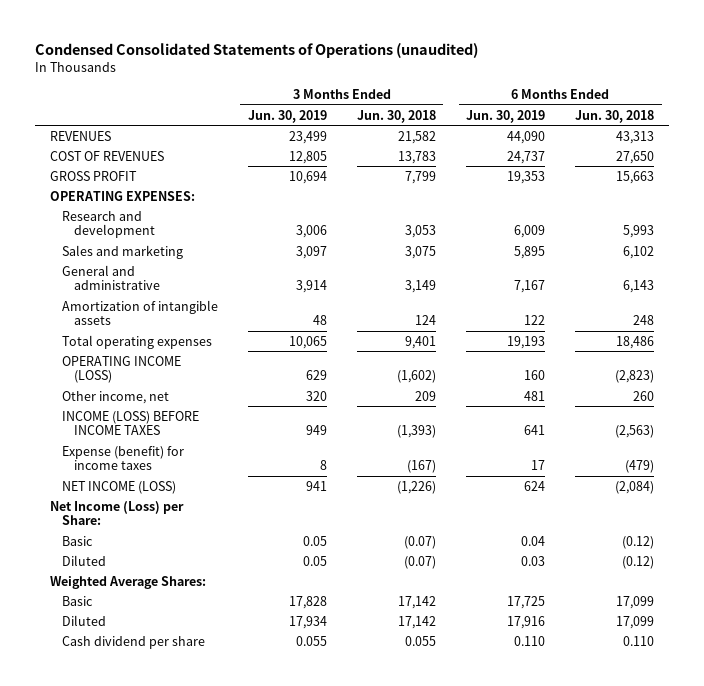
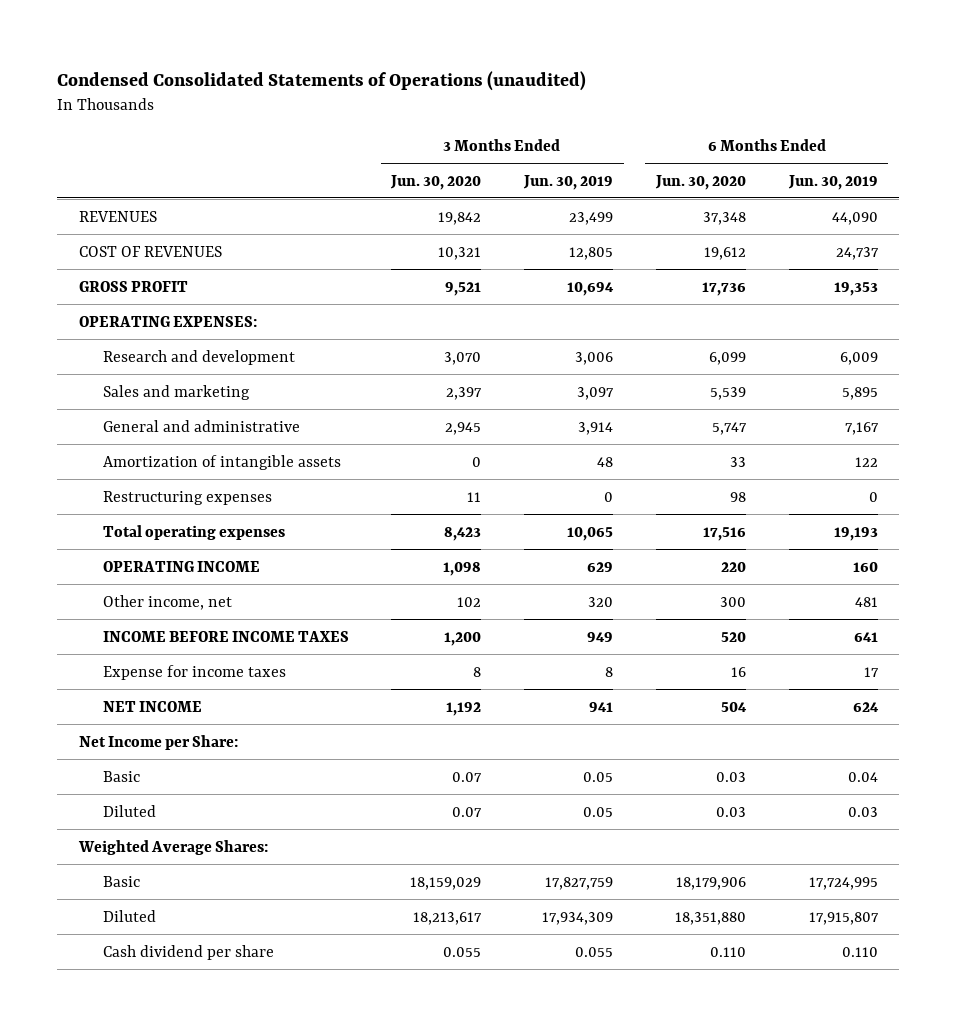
[356,109,436,123] Jun. 30, 2018 -> none
[575,109,655,123] Jun. 30, 2018 -> none
none -> [390,174,482,190] Jun. 30, 2020
none -> [654,174,746,190] Jun. 30, 2020
none -> [102,490,272,505] Restructuring expenses
[61,355,181,384] OPERATING INCOME (LOSS) -> [102,560,260,572] OPERATING INCOME
[61,410,199,436] INCOME (LOSS) BEFORE INCOME TAXES -> [102,630,349,642] INCOME BEFORE INCOME TAXES
[61,445,184,471] Expense (benefit) for income taxes -> [102,664,286,680] Expense for income taxes
[61,480,176,494] NET INCOME (LOSS) -> [102,700,202,712] NET INCOME
[50,500,185,526] Net Income (Loss) per Share: -> [78,734,238,750] Net Income per Share:
[288,595,327,609] 17,828 -> [545,876,614,890] 17,827,759
[507,595,546,609] 17,725 -> [808,876,878,890] 17,724,995
[288,615,327,629] 17,934 -> [542,911,614,925] 17,934,309
[507,615,546,629] 17,916 -> [808,911,879,925] 17,915,807

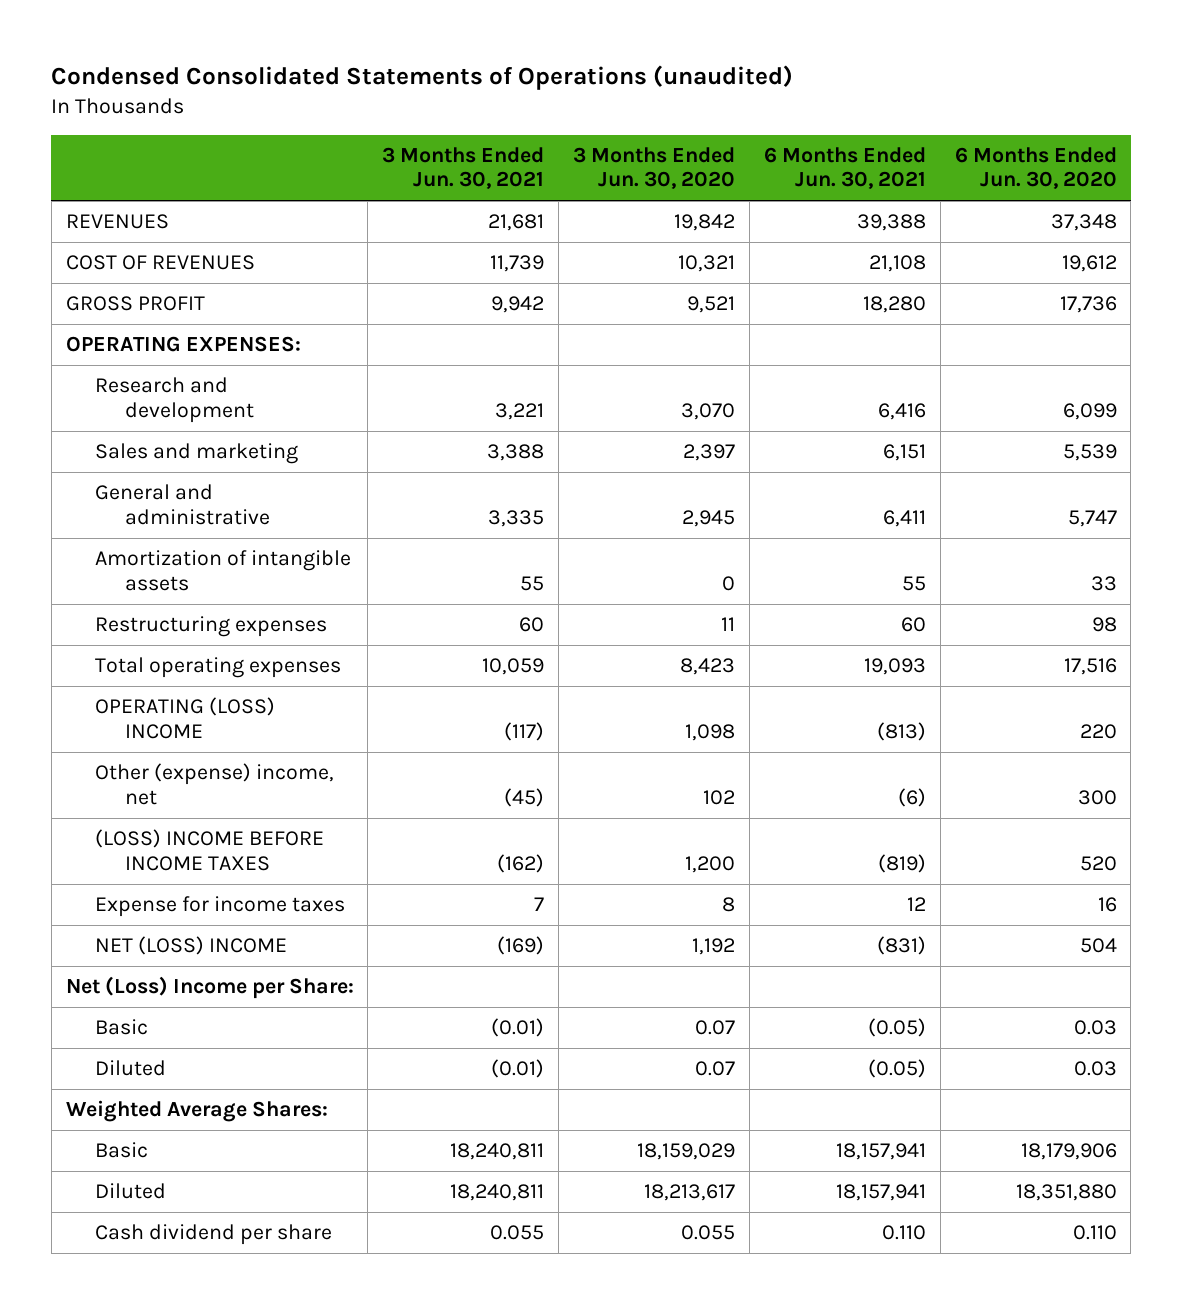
[523,174,614,190] Jun. 30, 2019 -> none
[787,174,878,190] Jun. 30, 2019 -> none
none -> [382,146,545,190] 3 Months Ended Jun. 30, 2021
none -> [763,146,926,190] 6 Months Ended Jun. 30, 2021
[102,560,260,572] OPERATING INCOME -> [95,697,276,739] OPERATING (LOSS) INCOME
[102,594,232,610] Other income, net -> [95,763,335,805] Other (expense) income, net
[102,630,349,642] INCOME BEFORE INCOME TAXES -> [95,829,325,871] (LOSS) INCOME BEFORE INCOME TAXES
[102,700,202,712] NET INCOME -> [95,936,288,956] NET (LOSS) INCOME
[78,734,238,750] Net Income per Share: -> [65,976,354,1000] Net (Loss) Income per Share:

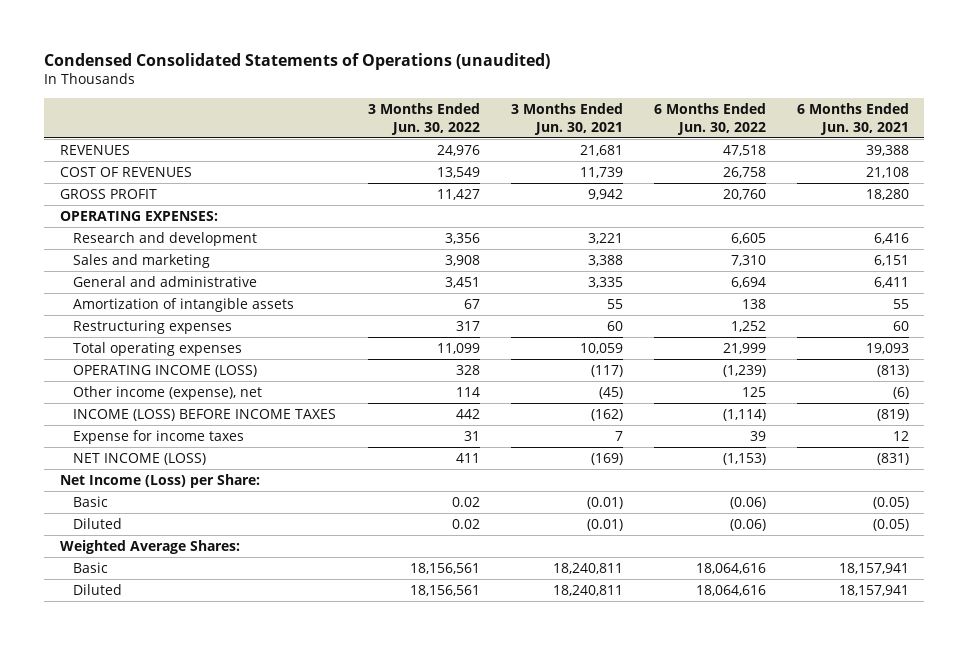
[573,146,736,190] 3 Months Ended Jun. 30, 2020 -> none
[954,146,1117,190] 6 Months Ended Jun. 30, 2020 -> none
none -> [367,103,480,135] 3 Months Ended Jun. 30, 2022
none -> [653,103,766,135] 6 Months Ended Jun. 30, 2022
[95,697,276,739] OPERATING (LOSS) INCOME -> [73,364,258,377] OPERATING INCOME (LOSS)
[95,763,335,805] Other (expense) income, net -> [73,385,263,400] Other income (expense), net
[95,829,325,871] (LOSS) INCOME BEFORE INCOME TAXES -> [73,408,337,421] INCOME (LOSS) BEFORE INCOME TAXES
[95,936,288,956] NET (LOSS) INCOME -> [73,452,207,465] NET INCOME (LOSS)
[65,976,354,1000] Net (Loss) Income per Share: -> [59,473,260,488] Net Income (Loss) per Share:
[95,1224,333,1246] Cash dividend per share -> none

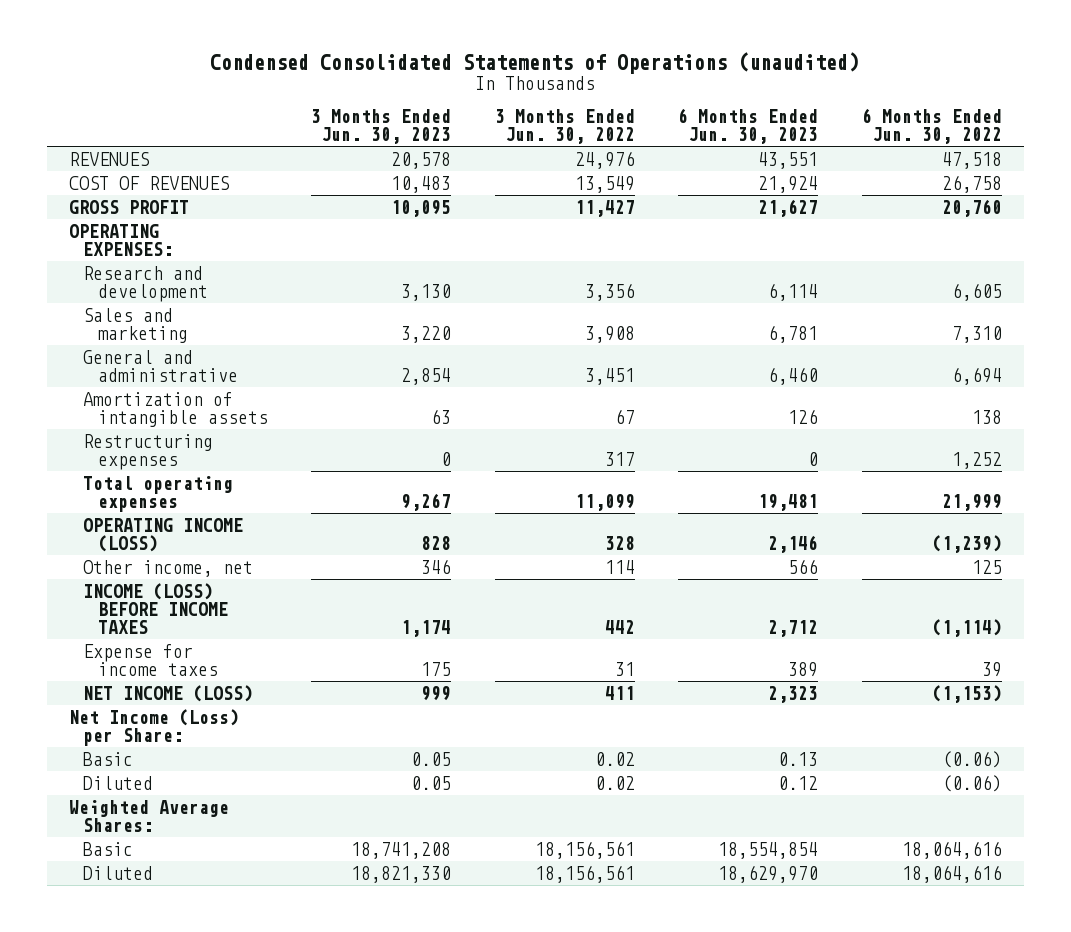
[510,103,623,135] 3 Months Ended Jun. 30, 2021 -> none
[796,103,909,135] 6 Months Ended Jun. 30, 2021 -> none
none -> [311,108,452,145] 3 Months Ended Jun. 30, 2023
none -> [678,107,819,145] 6 Months Ended Jun. 30, 2023
[73,385,263,400] Other income (expense), net -> [83,559,254,577] Other income, net

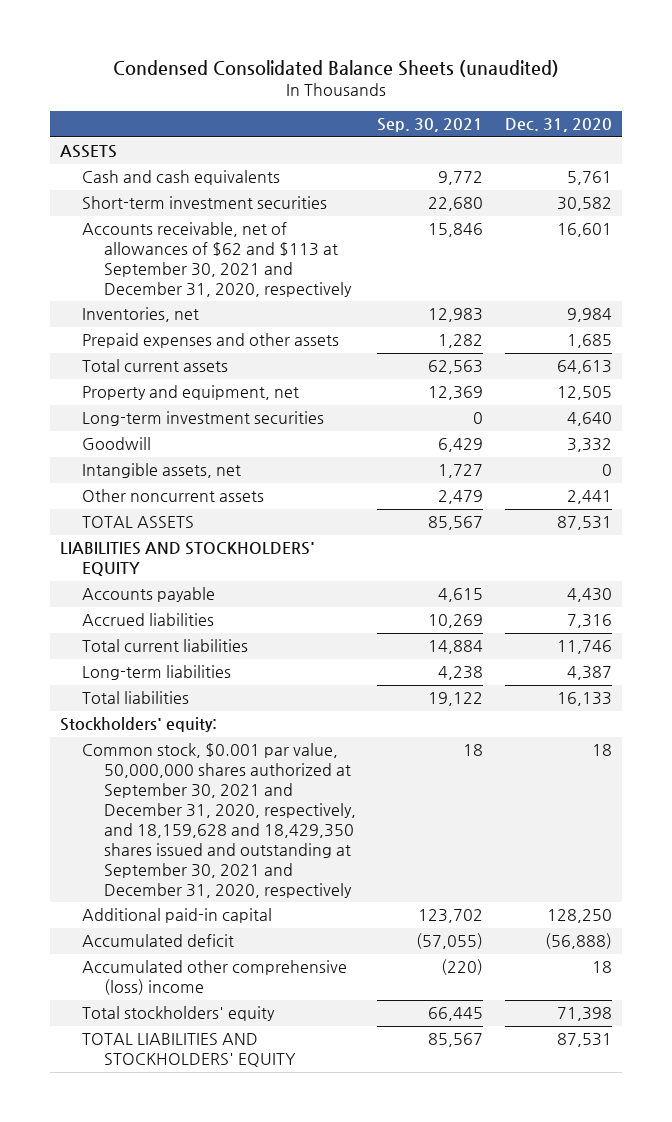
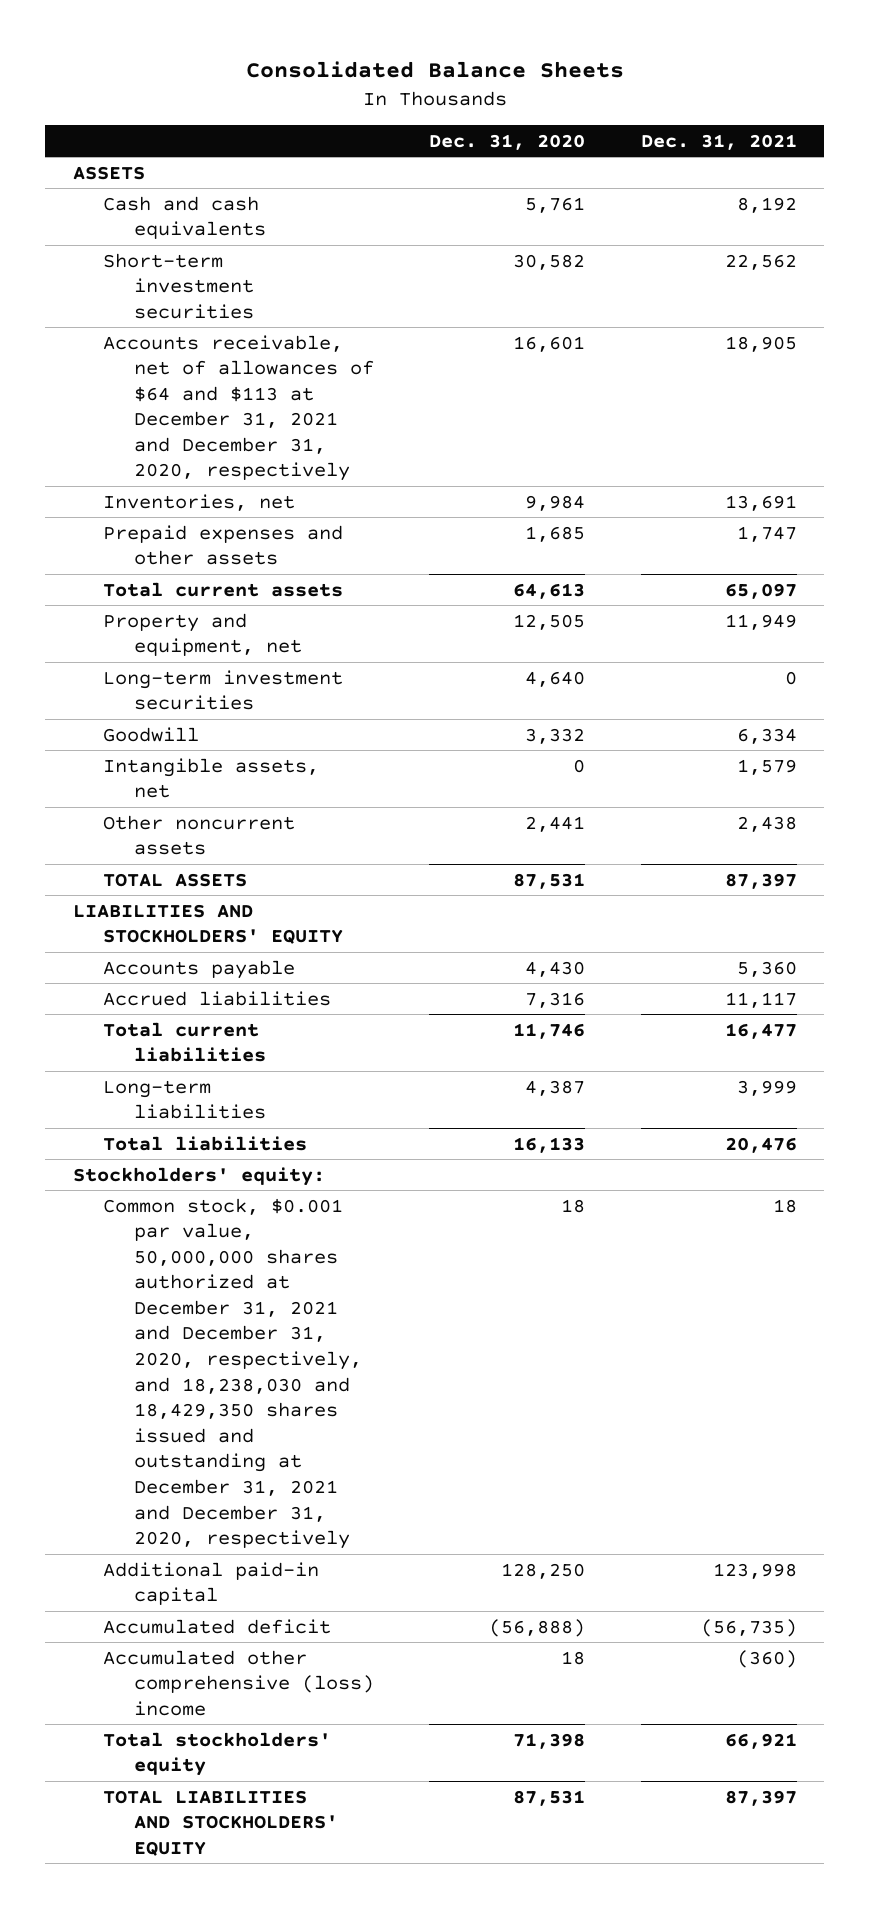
[112,60,559,78] Condensed Consolidated Balance Sheets (unaudited) -> [245,60,624,78] Consolidated Balance Sheets
[377,118,484,133] Sep. 30, 2021 -> none
none -> [640,133,797,150] Dec. 31, 2021
[82,222,353,298] Accounts receivable, net of allowances of $62 and $113 at September 30, 2021 and December 31, 2020, respectively -> [103,334,375,482] Accounts receivable, net of allowances of $64 and $113 at December 31, 2021 and December 31, 2020, respectively
[82,743,357,898] Common stock, $0.001 par value, 50,000,000 shares authorized at September 30, 2021 and December 31, 2020, respectively, and 18,159,628 and 18,429,350 shares issued and outstanding at September 30, 2021 and December 31, 2020, respectively -> [103,1197,363,1550] Common stock, $0.001 par value, 50,000,000 shares authorized at December 31, 2021 and December 31, 2020, respectively, and 18,238,030 and 18,429,350 shares issued and outstanding at December 31, 2021 and December 31, 2020, respectively

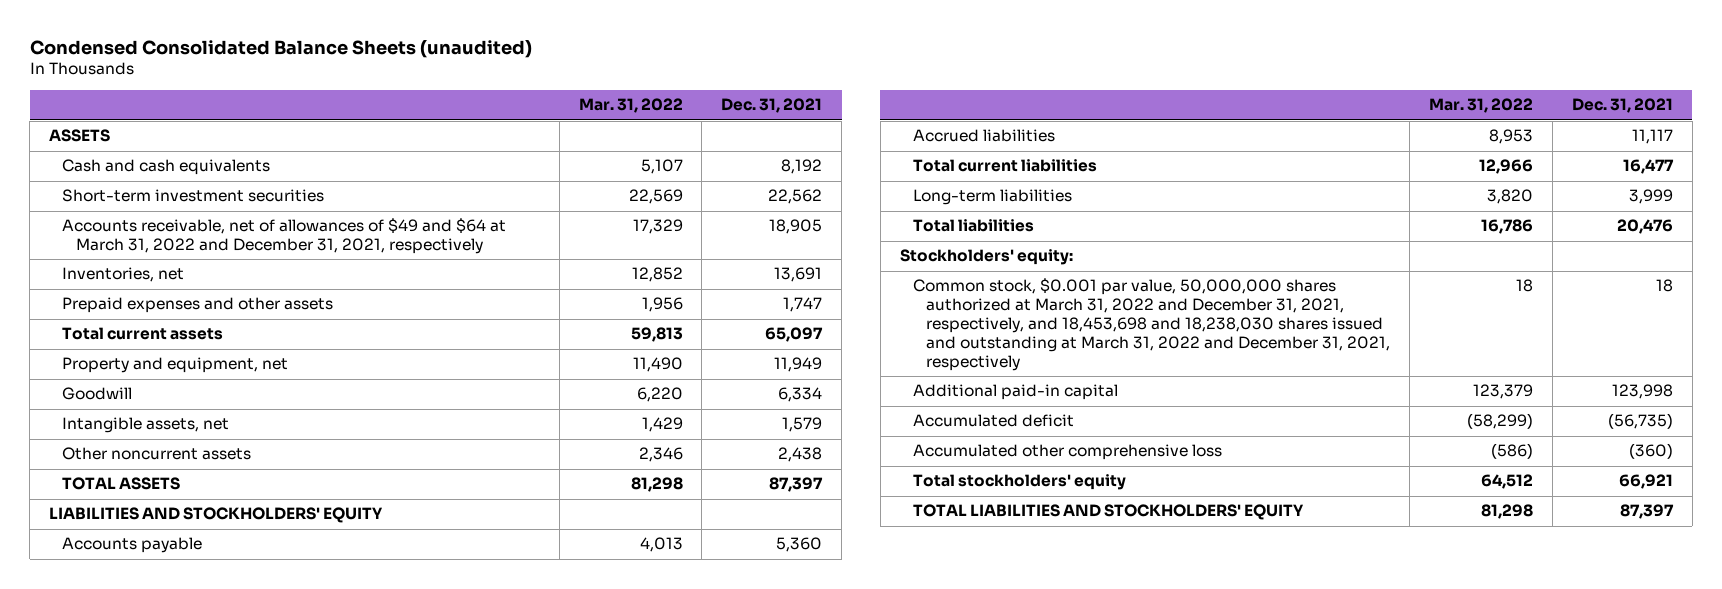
[245,60,624,78] Consolidated Balance Sheets -> [29,39,532,58] Condensed Consolidated Balance Sheets (unaudited)
[429,133,586,150] Dec. 31, 2020 -> none
none -> [578,98,683,114] Mar. 31, 2022
[103,334,375,482] Accounts receivable, net of allowances of $64 and $113 at December 31, 2021 and December 31, 2020, respectively -> [62,218,507,255] Accounts receivable, net of allowances of $49 and $64 at March 31, 2022 and December 31, 2021, respectively
[103,669,344,711] Long-term investment securities -> none
[103,1197,363,1550] Common stock, $0.001 par value, 50,000,000 shares authorized at December 31, 2021 and December 31, 2020, respectively, and 18,238,030 and 18,429,350 shares issued and outstanding at December 31, 2021 and December 31, 2020, respectively -> [912,278,1391,371] Common stock, $0.001 par value, 50,000,000 shares authorized at March 31, 2022 and December 31, 2021, respectively, and 18,453,698 and 18,238,030 shares issued and outstanding at March 31, 2022 and December 31, 2021, respectively
[103,1649,375,1716] Accumulated other comprehensive (loss) income -> [912,444,1222,461] Accumulated other comprehensive loss

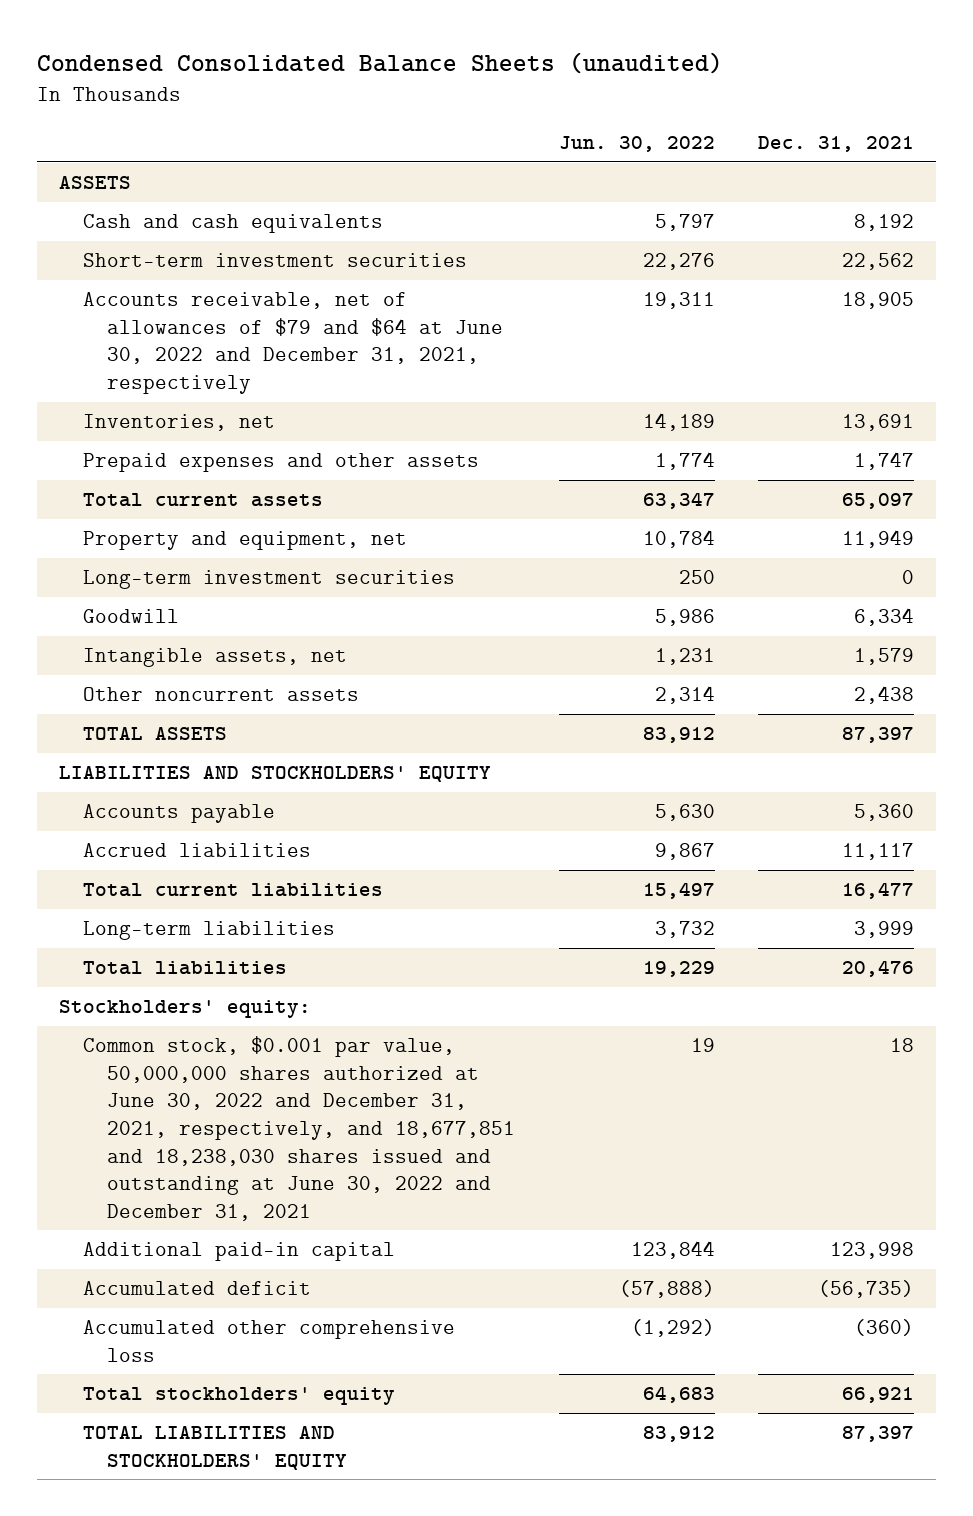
[578,98,683,114] Mar. 31, 2022 -> none
none -> [558,136,715,153] Jun. 30, 2022
[62,218,507,255] Accounts receivable, net of allowances of $49 and $64 at March 31, 2022 and December 31, 2021, respectively -> [82,292,504,394] Accounts receivable, net of allowances of $79 and $64 at June 30, 2022 and December 31, 2021, respectively
none -> [82,570,455,590] Long-term investment securities
[912,278,1391,371] Common stock, $0.001 par value, 50,000,000 shares authorized at March 31, 2022 and December 31, 2021, respectively, and 18,453,698 and 18,238,030 shares issued and outstanding at March 31, 2022 and December 31, 2021, respectively -> [82,1036,516,1221] Common stock, $0.001 par value, 50,000,000 shares authorized at June 30, 2022 and December 31, 2021, respectively, and 18,677,851 and 18,238,030 shares issued and outstanding at June 30, 2022 and December 31, 2021

